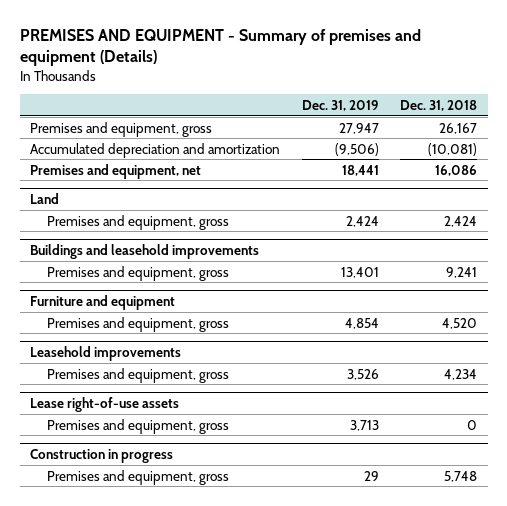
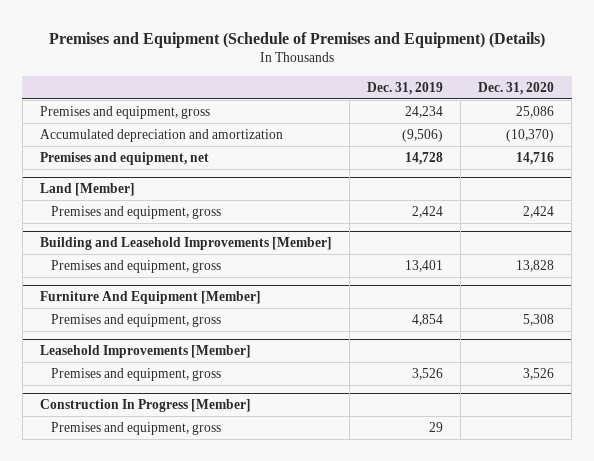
[19,28,421,67] PREMISES AND EQUIPMENT - Summary of premises and equipment (Details) -> [48,31,545,48] Premises and Equipment (Schedule of Premises and Equipment) (Details)
[399,100,477,112] Dec. 31, 2018 -> none
none -> [478,81,555,95] Dec. 31, 2020
[338,122,379,134] 27,947 -> [404,105,443,118] 24,234
[341,164,379,176] 18,441 -> [404,151,443,165] 14,728
[30,193,60,205] Land -> [39,183,135,197] Land [Member]
[30,244,260,260] Buildings and leasehold improvements -> [39,237,332,251] Building and Leasehold Improvements [Member]
[30,295,176,311] Furniture and equipment -> [39,291,261,305] Furniture And Equipment [Member]
[30,346,182,362] Leasehold improvements -> [39,345,251,359] Leasehold Improvements [Member]
[30,397,180,413] Lease right-of-use assets -> none
[46,418,229,434] Premises and equipment, gross -> none
[30,449,174,464] Construction in progress -> [39,399,251,413] Construction In Progress [Member]

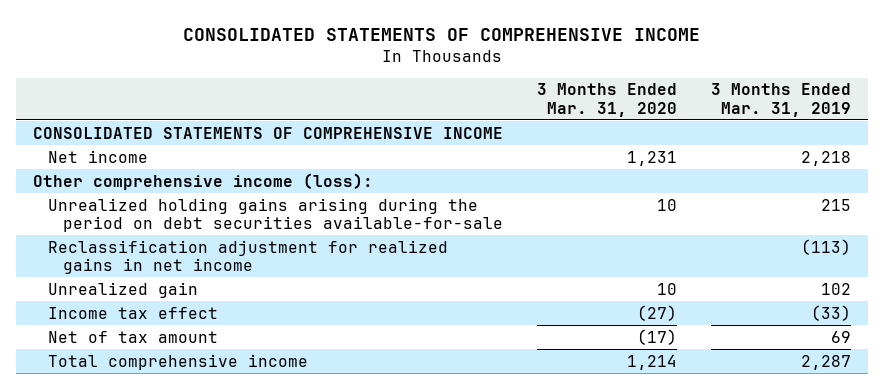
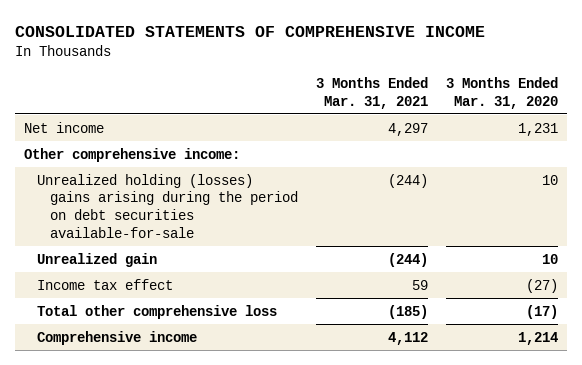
[710,83,851,117] 3 Months Ended Mar. 31, 2019 -> none
none -> [316,77,429,109] 3 Months Ended Mar. 31, 2021
[33,126,504,139] CONSOLIDATED STATEMENTS OF COMPREHENSIVE INCOME -> none
[48,239,449,275] Reclassification adjustment for realized gains in net income -> none
[33,172,374,190] Other comprehensive income (loss): -> [23,147,240,162] Other comprehensive income:
[48,197,504,233] Unrealized holding gains arising during the period on debt securities available-for-sale -> [37,173,299,238] Unrealized holding (losses) gains arising during the period on debt securities available-for-sale
[48,330,219,343] Net of tax amount -> [37,304,278,319] Total other comprehensive loss
[48,353,309,370] Total comprehensive income -> [37,330,198,345] Comprehensive income

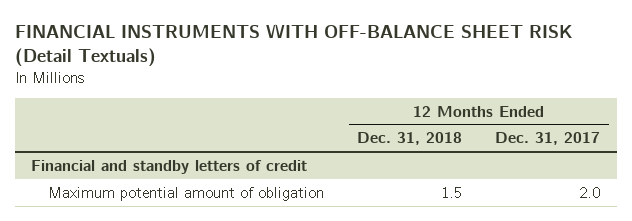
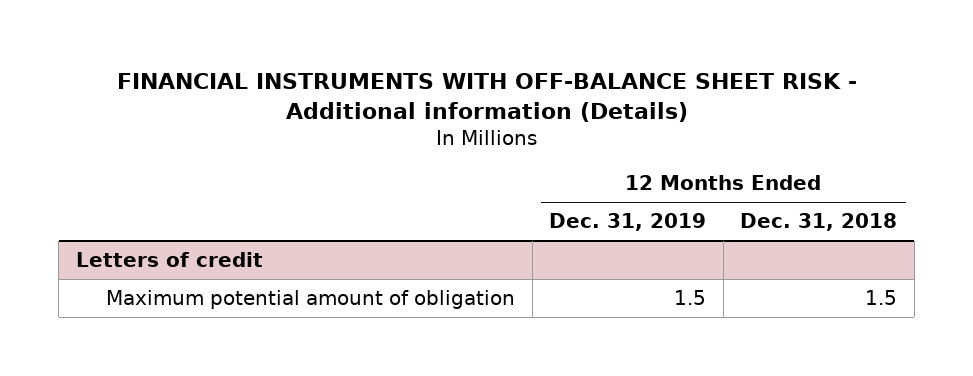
[14,23,573,68] FINANCIAL INSTRUMENTS WITH OFF-BALANCE SHEET RISK (Detail Textuals) -> [116,72,857,122] FINANCIAL INSTRUMENTS WITH OFF-BALANCE SHEET RISK - Additional information (Details)
[495,132,601,146] Dec. 31, 2017 -> none
none -> [549,213,707,232] Dec. 31, 2019
[31,159,308,174] Financial and standby letters of credit -> [75,252,263,268] Letters of credit

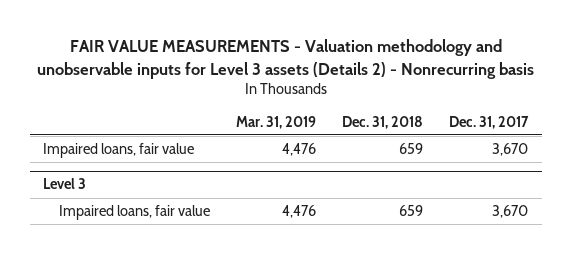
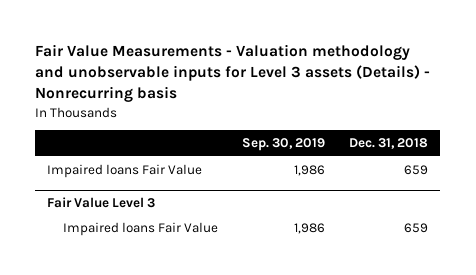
[36,39,534,79] FAIR VALUE MEASUREMENTS - Valuation methodology and unobservable inputs for Level 3 assets (Details 2) - Nonrecurring basis -> [35,44,431,103] Fair Value Measurements - Valuation methodology and unobservable inputs for Level 3 assets (Details) - Nonrecurring basis
[235,115,316,129] Mar. 31, 2019 -> none
[449,115,530,129] Dec. 31, 2017 -> none
none -> [241,138,325,152] Sep. 30, 2019
[43,143,195,159] Impaired loans, fair value -> [47,163,203,178] Impaired loans Fair Value
[43,178,87,190] Level 3 -> [47,197,156,209] Fair Value Level 3
[58,205,210,221] Impaired loans, fair value -> [62,221,218,236] Impaired loans Fair Value

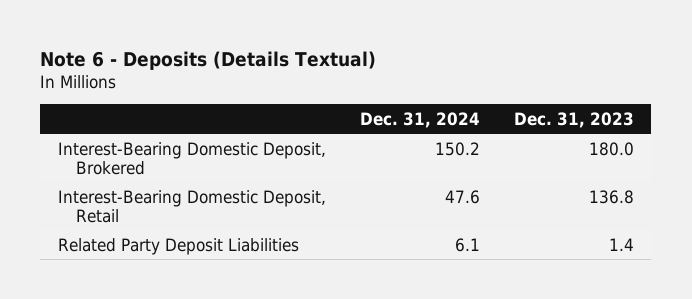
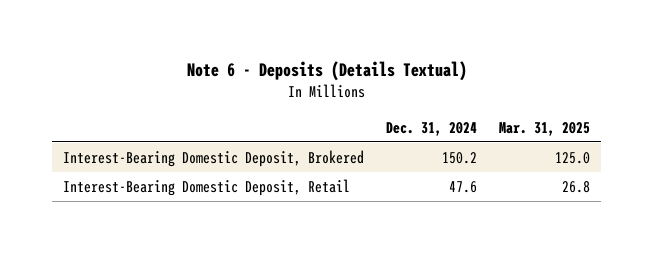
[514,111,635,128] Dec. 31, 2023 -> none
none -> [499,121,591,136] Mar. 31, 2025
[57,237,299,255] Related Party Deposit Liabilities -> none

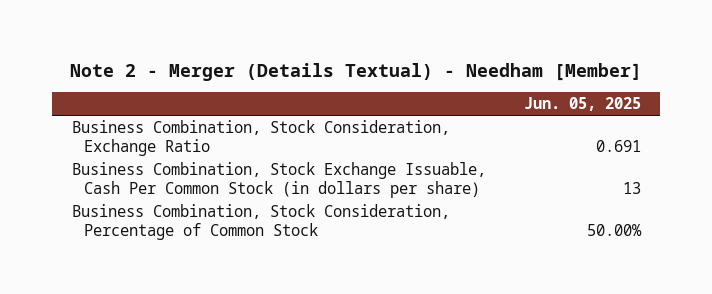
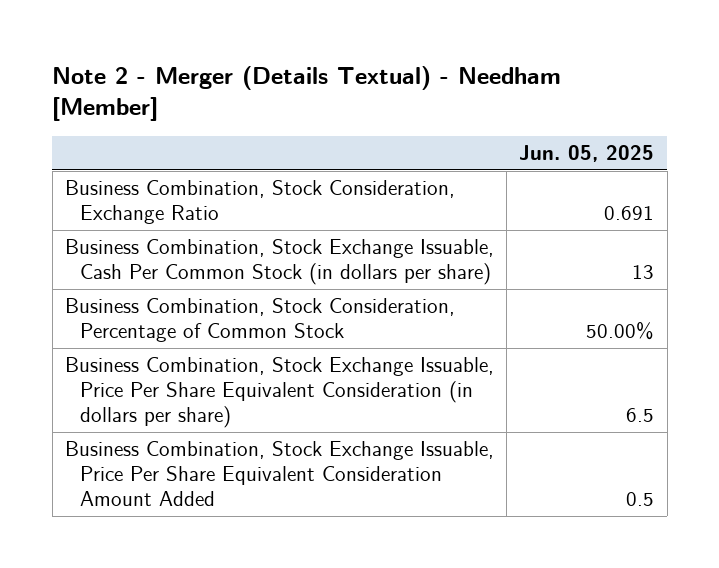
none -> [64,357,494,429] Business Combination, Stock Exchange Issuable, Price Per Share Equivalent Consideration (in dollars per share)
none -> [64,441,494,507] Business Combination, Stock Exchange Issuable, Price Per Share Equivalent Consideration Amount Added

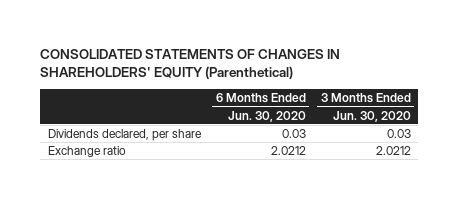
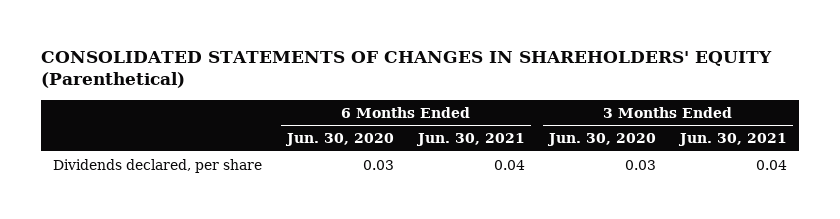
none -> [415,133,525,147] Jun. 30, 2021
none -> [677,133,787,147] Jun. 30, 2021
[47,145,126,157] Exchange ratio -> none

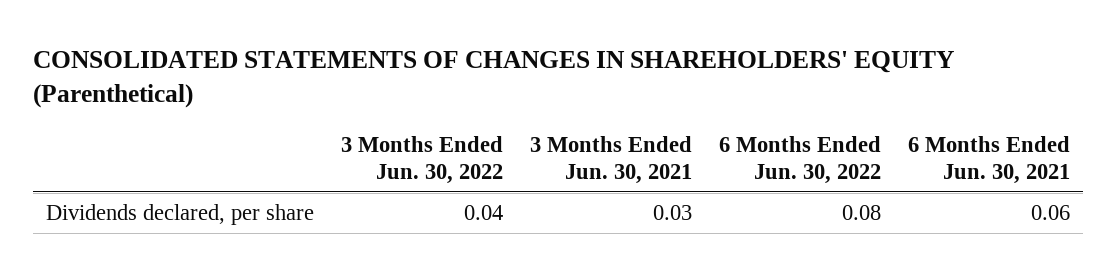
[284,133,394,147] Jun. 30, 2020 -> none
[546,133,656,147] Jun. 30, 2020 -> none
none -> [341,135,504,184] 3 Months Ended Jun. 30, 2022
none -> [718,135,881,184] 6 Months Ended Jun. 30, 2022
[493,159,525,170] 0.04 -> [1030,205,1070,221] 0.06
[755,159,787,170] 0.04 -> [652,205,692,221] 0.03

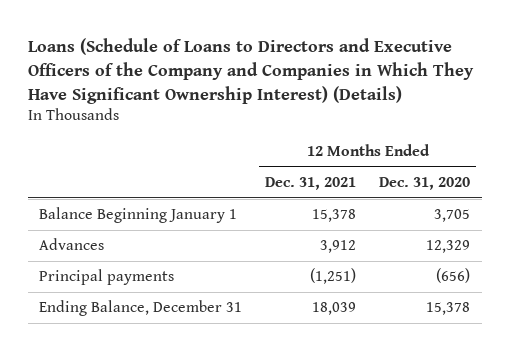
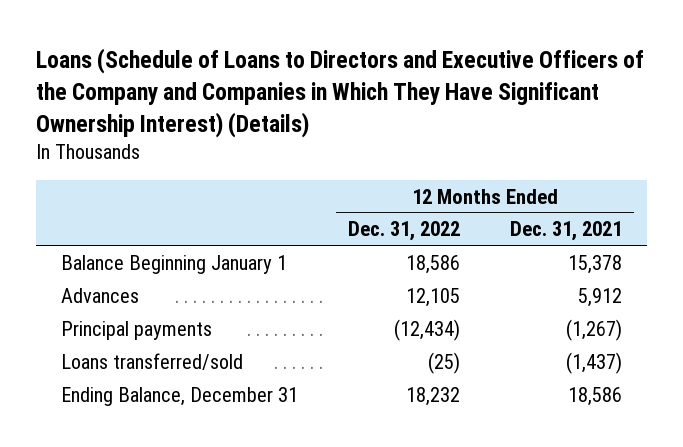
[379,176,471,190] Dec. 31, 2020 -> none
none -> [347,221,460,242] Dec. 31, 2022
[320,240,357,254] 3,912 -> [577,287,622,307] 5,912
[310,268,357,285] (1,251) -> [565,318,622,341] (1,267)
none -> [61,352,244,370] Loans transferred/sold
[312,302,357,316] 18,039 -> [567,386,622,406] 18,586

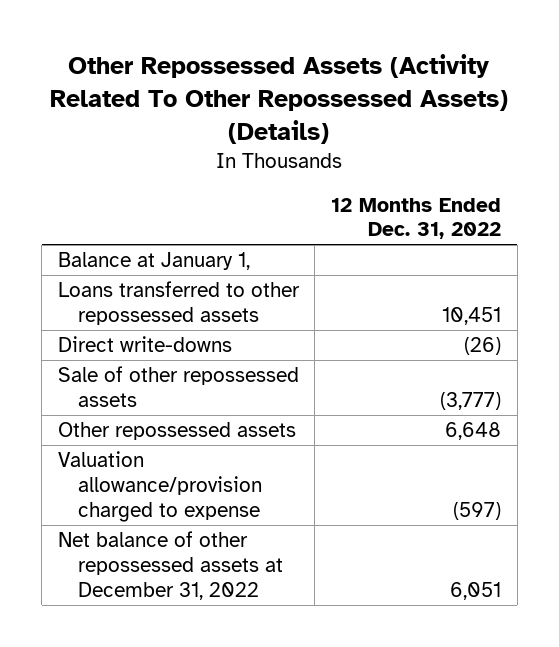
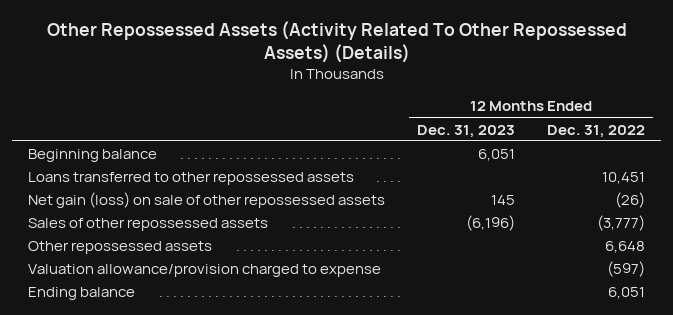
none -> [417,124,516,138] Dec. 31, 2023
[57,252,250,271] Balance at January 1, -> [28,149,158,163] Beginning balance
[57,336,232,353] Direct write-downs -> none
none -> [28,192,386,209] Net gain (loss) on sale of other repossessed assets
[57,366,299,408] Sale of other repossessed assets -> [28,218,269,232] Sales of other repossessed assets
[57,531,283,600] Net balance of other repossessed assets at December 31, 2022 -> [28,287,136,301] Ending balance

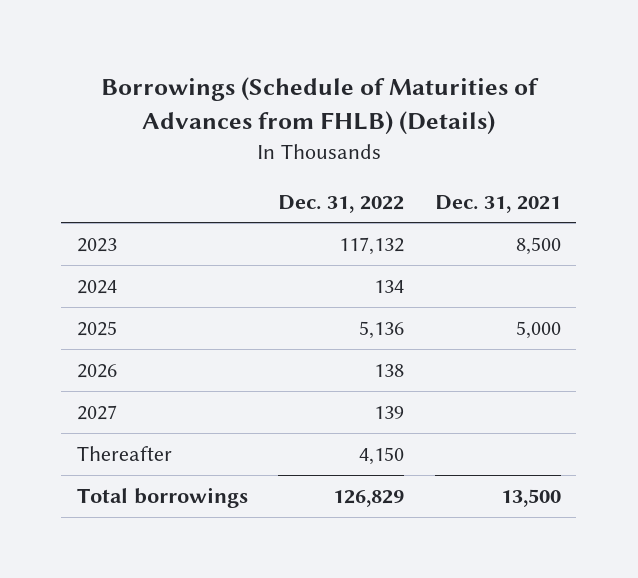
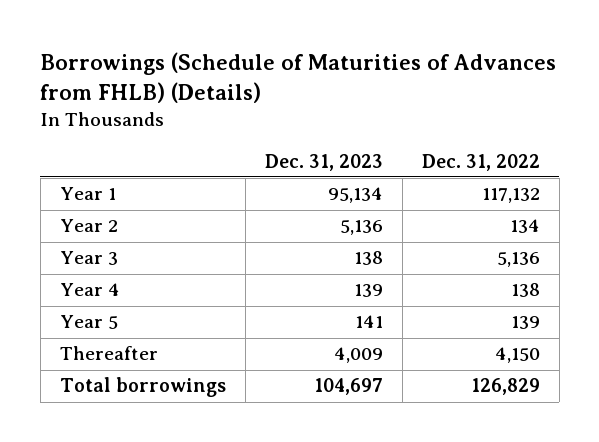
[435,194,562,213] Dec. 31, 2021 -> none
none -> [264,153,383,171] Dec. 31, 2023
[76,237,117,252] 2023 -> [59,187,116,201] Year 1
[76,279,117,294] 2024 -> [59,219,118,233] Year 2
[76,320,117,336] 2025 -> [59,251,118,266] Year 3
[76,363,117,378] 2026 -> [59,283,120,297] Year 4
[76,404,117,420] 2027 -> [59,315,118,330] Year 5

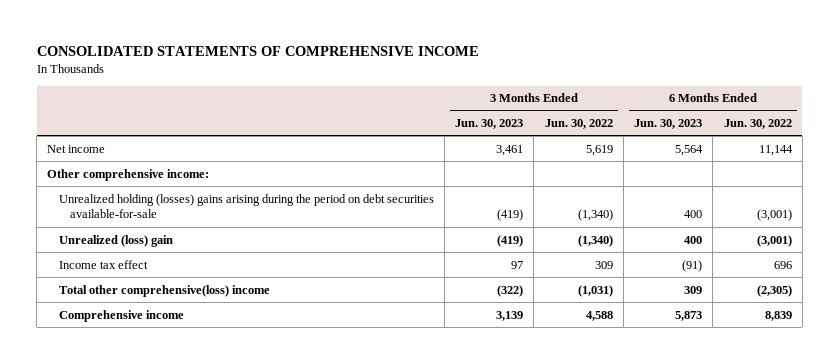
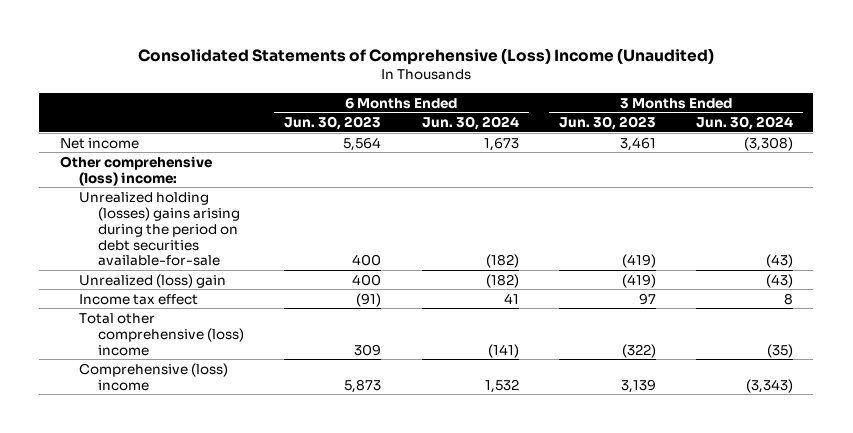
[36,46,479,57] CONSOLIDATED STATEMENTS OF COMPREHENSIVE INCOME -> [138,47,715,65] Consolidated Statements of Comprehensive (Loss) Income (Unaudited)
[544,119,613,130] Jun. 30, 2022 -> none
[723,119,792,130] Jun. 30, 2022 -> none
none -> [421,116,519,131] Jun. 30, 2024
none -> [696,116,794,131] Jun. 30, 2024
[47,168,210,181] Other comprehensive income: -> [59,155,212,186] Other comprehensive (loss) income:
[58,284,270,297] Total other comprehensive(loss) income -> [78,312,244,356] Total other comprehensive (loss) income
[58,309,184,322] Comprehensive income -> [78,362,228,391] Comprehensive (loss) income

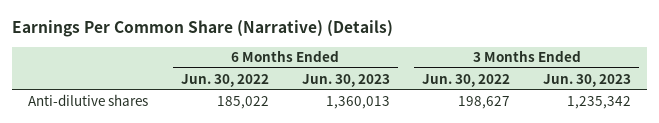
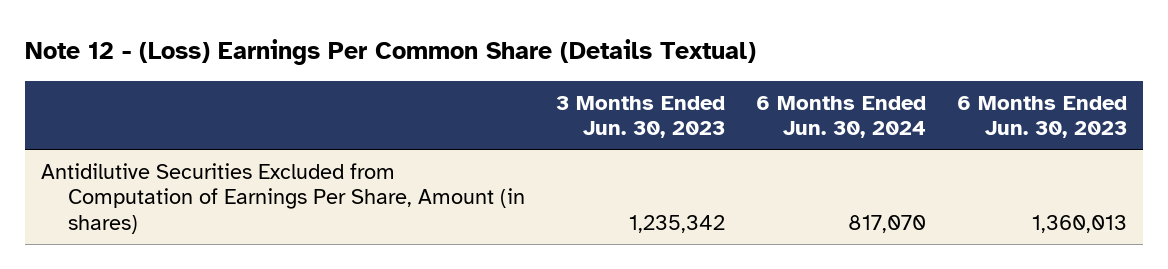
[11,20,393,38] Earnings Per Common Share (Narrative) (Details) -> [25,38,757,65] Note 12 - (Loss) Earnings Per Common Share (Details Textual)
[180,73,269,87] Jun. 30, 2022 -> none
[422,73,511,87] Jun. 30, 2022 -> none
none -> [756,95,927,139] 6 Months Ended Jun. 30, 2024
[28,93,149,106] Anti-dilutive shares -> [40,162,525,235] Antidilutive Securities Excluded from Computation of Earnings Per Share, Amount (in shares)

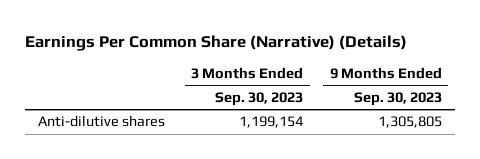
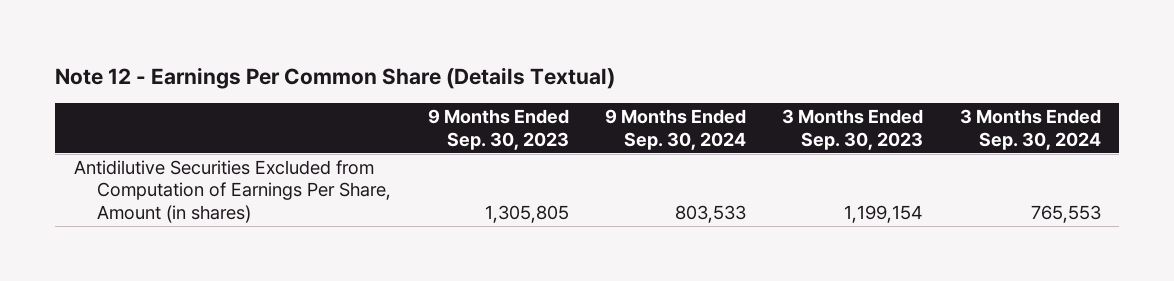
[25,35,408,52] Earnings Per Common Share (Narrative) (Details) -> [55,67,616,90] Note 12 - Earnings Per Common Share (Details Textual)
none -> [604,109,746,150] 9 Months Ended Sep. 30, 2024
none -> [959,109,1101,150] 3 Months Ended Sep. 30, 2024
[38,115,166,128] Anti-dilutive shares -> [73,160,392,223] Antidilutive Securities Excluded from Computation of Earnings Per Share, Amount (in shares)

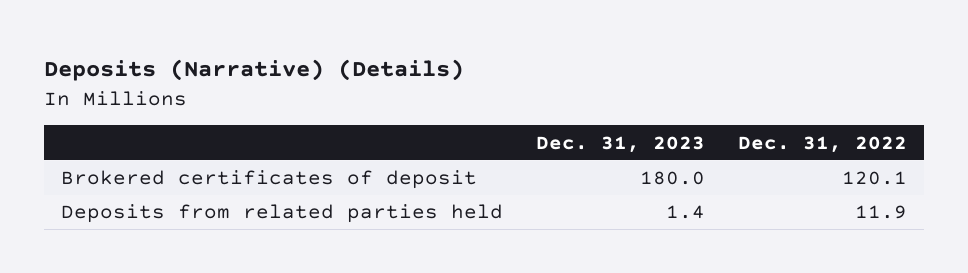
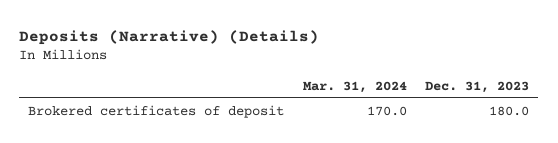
[738,135,908,153] Dec. 31, 2022 -> none
none -> [302,80,407,93] Mar. 31, 2024
[60,204,503,224] Deposits from related parties held -> none

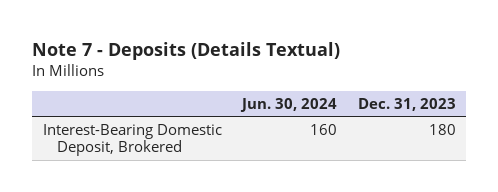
[19,29,320,45] Deposits (Narrative) (Details) -> [32,41,341,60] Note 7 - Deposits (Details Textual)
[302,80,407,93] Mar. 31, 2024 -> none
none -> [240,98,338,113] Jun. 30, 2024
[28,105,285,119] Brokered certificates of deposit -> [42,123,222,157] Interest-Bearing Domestic Deposit, Brokered
[489,106,530,117] 180.0 -> [428,123,456,135] 180

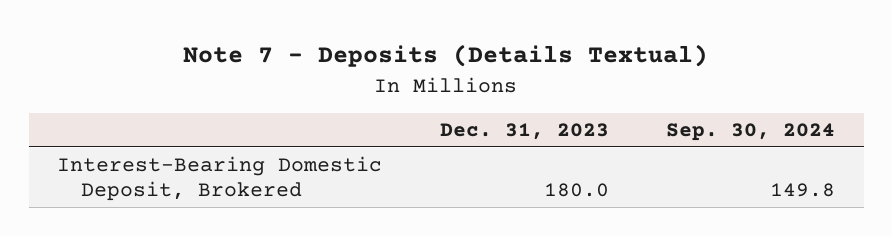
[240,98,338,113] Jun. 30, 2024 -> none
none -> [665,123,835,142] Sep. 30, 2024
[428,123,456,135] 180 -> [543,183,609,198] 180.0

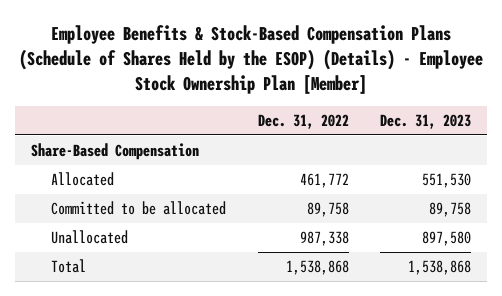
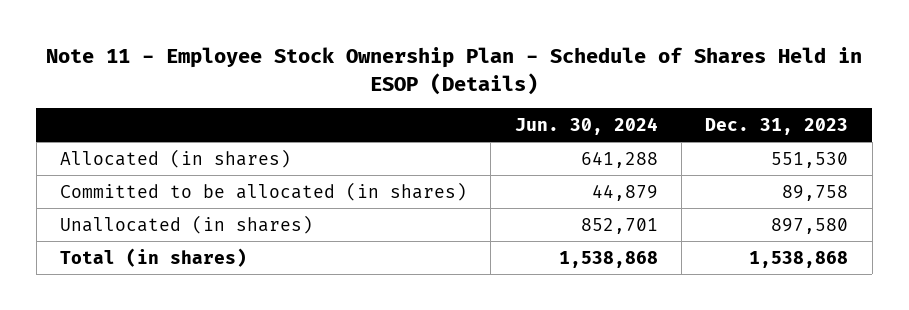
[18,25,483,95] Employee Benefits & Stock-Based Compensation Plans (Schedule of Shares Held by the ESOP) (Details) - Employee Stock Ownership Plan [Member] -> [46,47,863,95] Note 11 - Employee Stock Ownership Plan - Schedule of Shares Held in ESOP (Details)
[257,114,349,130] Dec. 31, 2022 -> none
none -> [514,116,658,135] Jun. 30, 2024
[30,142,199,160] Share-Based Compensation -> none
[51,171,115,186] Allocated -> [60,148,292,168] Allocated (in shares)
[51,200,227,215] Committed to be allocated -> [60,181,468,201] Committed to be allocated (in shares)
[51,229,129,244] Unallocated -> [60,214,314,234] Unallocated (in shares)
[51,258,87,273] Total -> [60,247,248,267] Total (in shares)

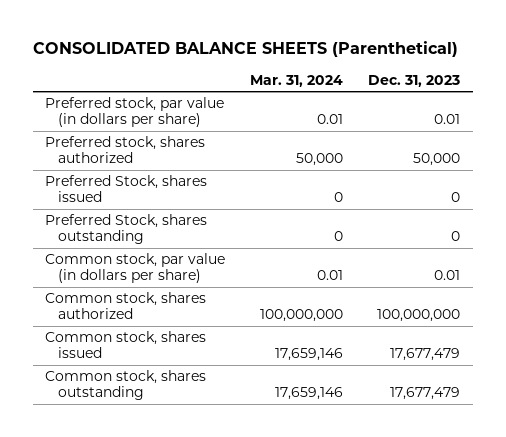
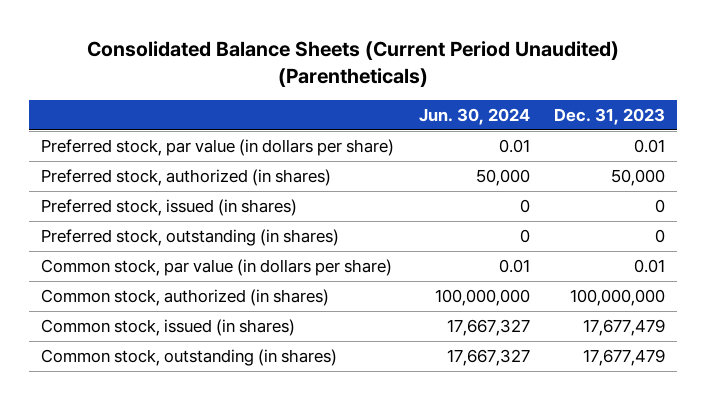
[33,41,459,58] CONSOLIDATED BALANCE SHEETS (Parenthetical) -> [87,40,620,87] Consolidated Balance Sheets (Current Period Unaudited) (Parentheticals)
[250,74,344,87] Mar. 31, 2024 -> none
none -> [418,107,530,125] Jun. 30, 2024
[45,136,206,164] Preferred stock, shares authorized -> [41,169,332,187] Preferred stock, authorized (in shares)
[45,175,208,203] Preferred Stock, shares issued -> [41,199,298,217] Preferred stock, issued (in shares)
[45,214,208,245] Preferred Stock, shares outstanding -> [41,229,340,247] Preferred stock, outstanding (in shares)
[45,292,207,320] Common stock, shares authorized -> [41,289,330,307] Common stock, authorized (in shares)
[45,331,207,359] Common stock, shares issued -> [41,319,296,337] Common stock, issued (in shares)
[45,370,207,401] Common stock, shares outstanding -> [41,349,338,367] Common stock, outstanding (in shares)

